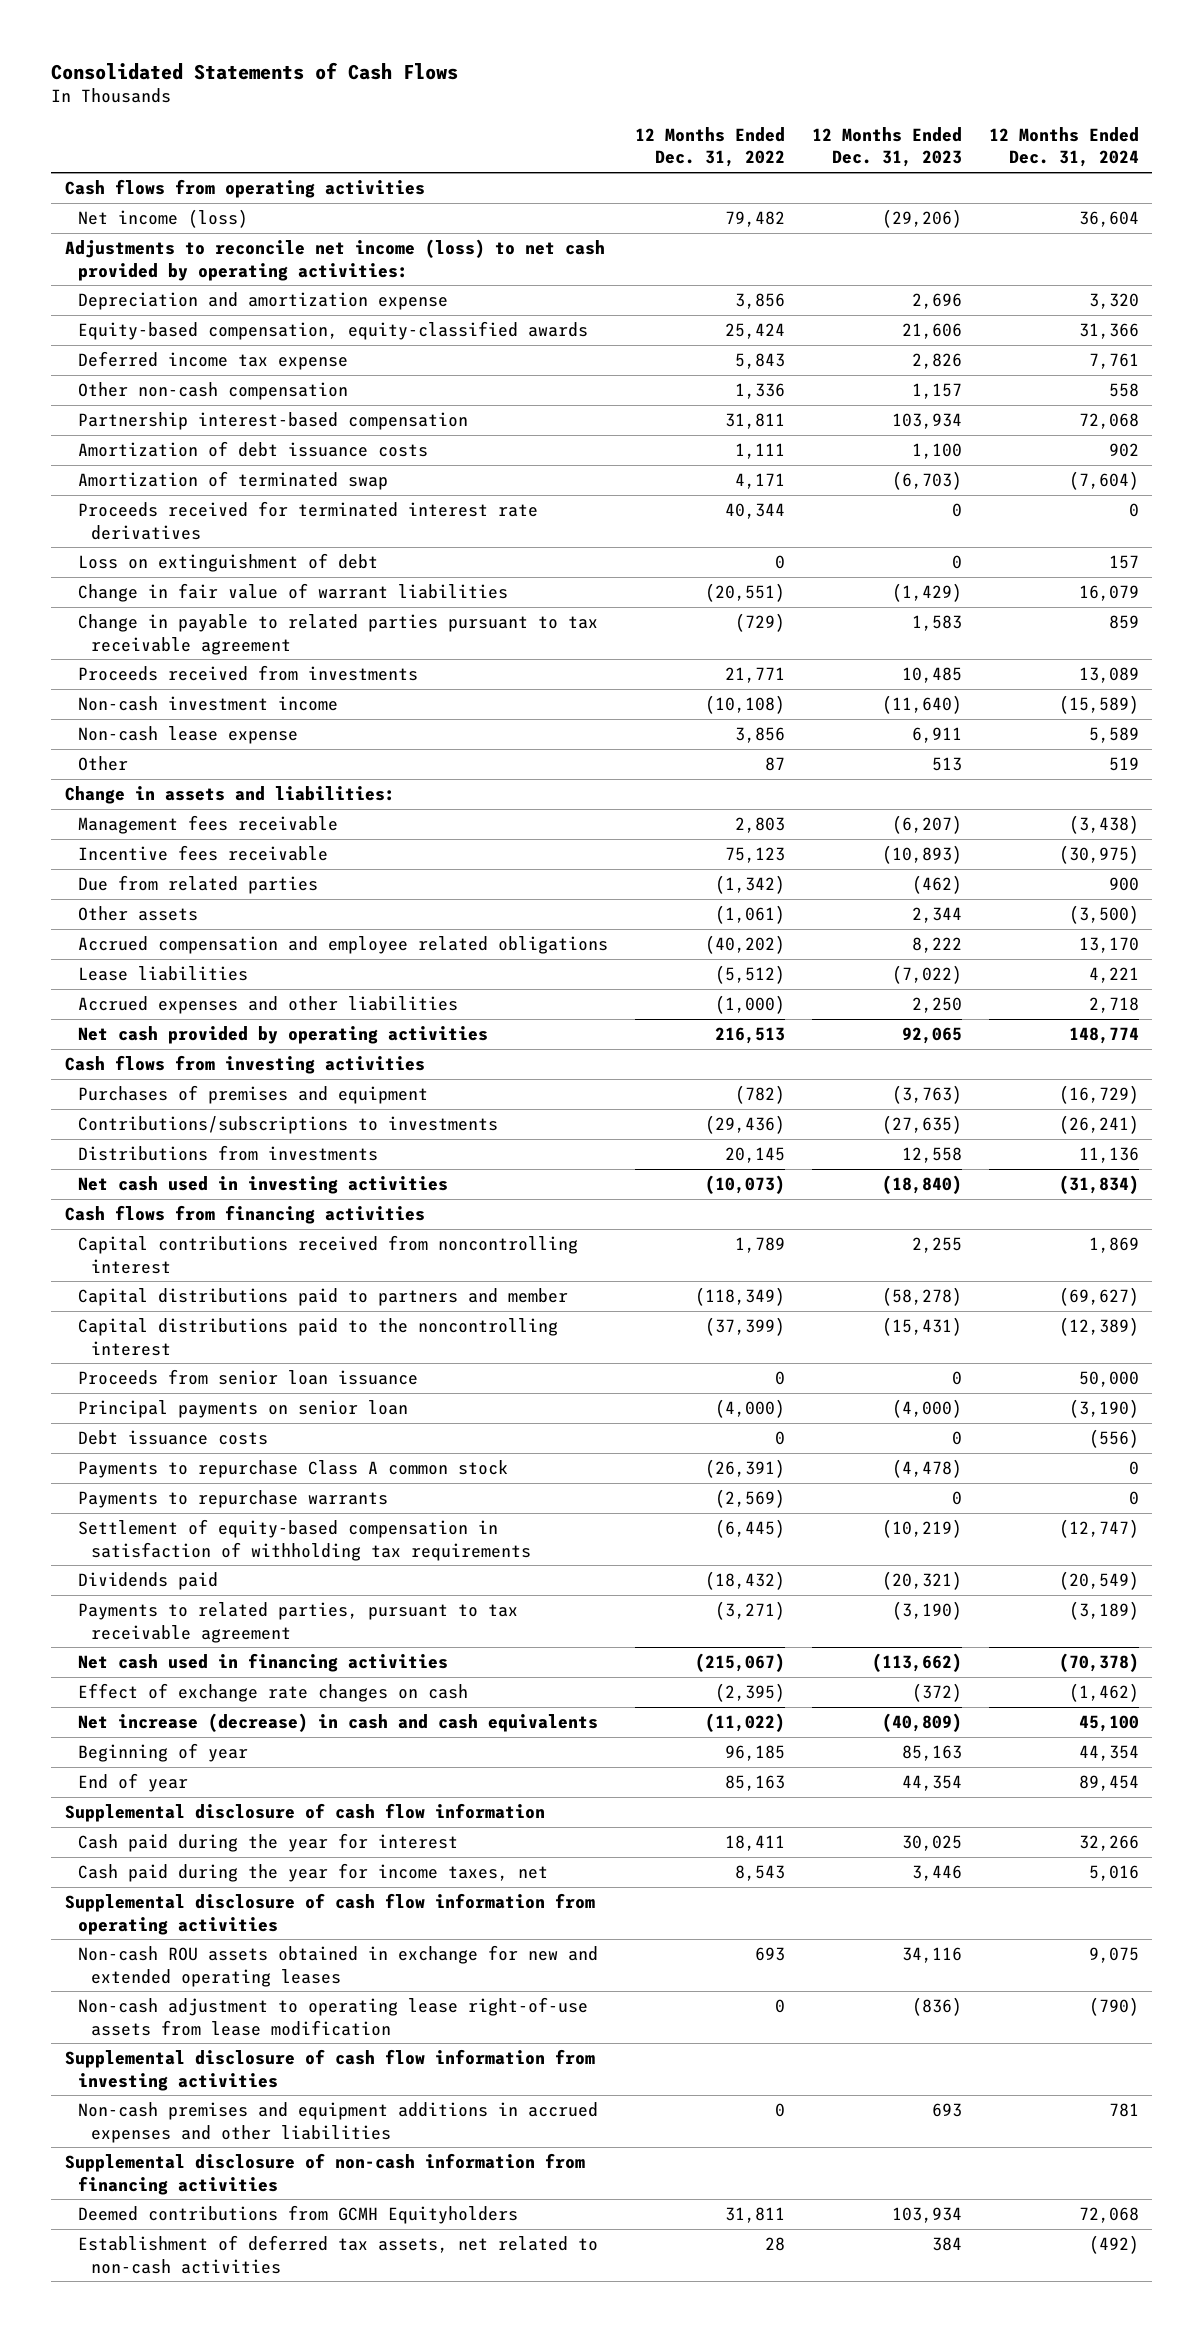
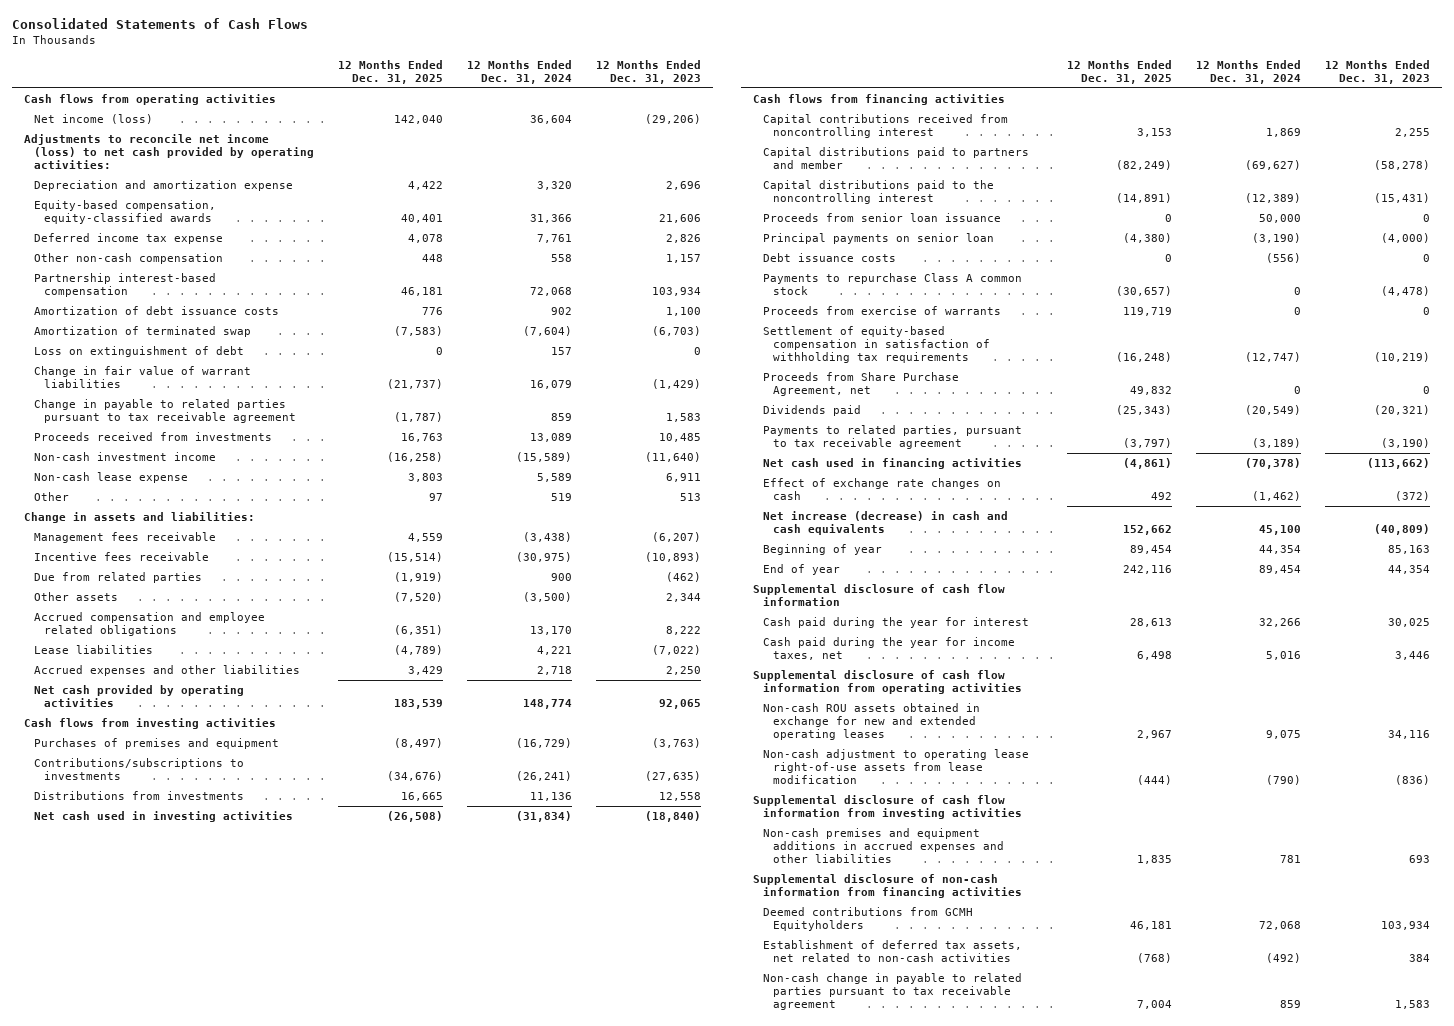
[634,126,785,168] 12 Months Ended Dec. 31, 2022 -> none
none -> [338,60,444,84] 12 Months Ended Dec. 31, 2025
[78,500,539,540] Proceeds received for terminated interest rate derivatives -> none
[78,1489,389,1508] Payments to repurchase warrants -> none
none -> [762,306,1001,316] Proceeds from exercise of warrants
none -> [762,372,959,396] Proceeds from Share Purchase Agreement, net
none -> [762,973,1022,1010] Non-cash change in payable to related parties pursuant to tax receivable agreement

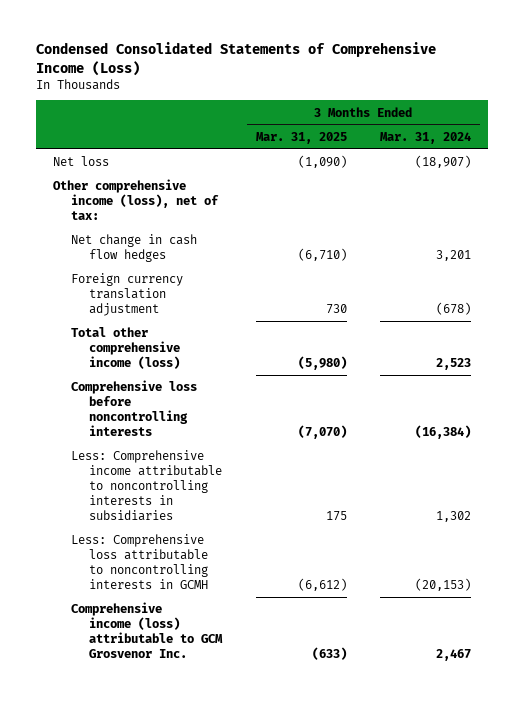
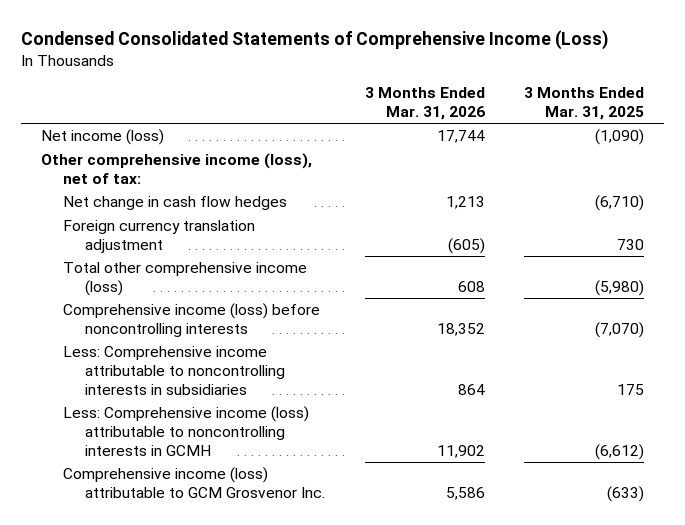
[380,131,472,144] Mar. 31, 2024 -> none
none -> [364,87,485,120] 3 Months Ended Mar. 31, 2026
[52,156,109,167] Net loss -> [40,129,164,146] Net income (loss)
[70,380,197,437] Comprehensive loss before noncontrolling interests -> [63,303,321,338] Comprehensive income (loss) before noncontrolling interests
[70,534,208,590] Less: Comprehensive loss attributable to noncontrolling interests in GCMH -> [63,406,310,456] Less: Comprehensive income (loss) attributable to noncontrolling interests in GCMH

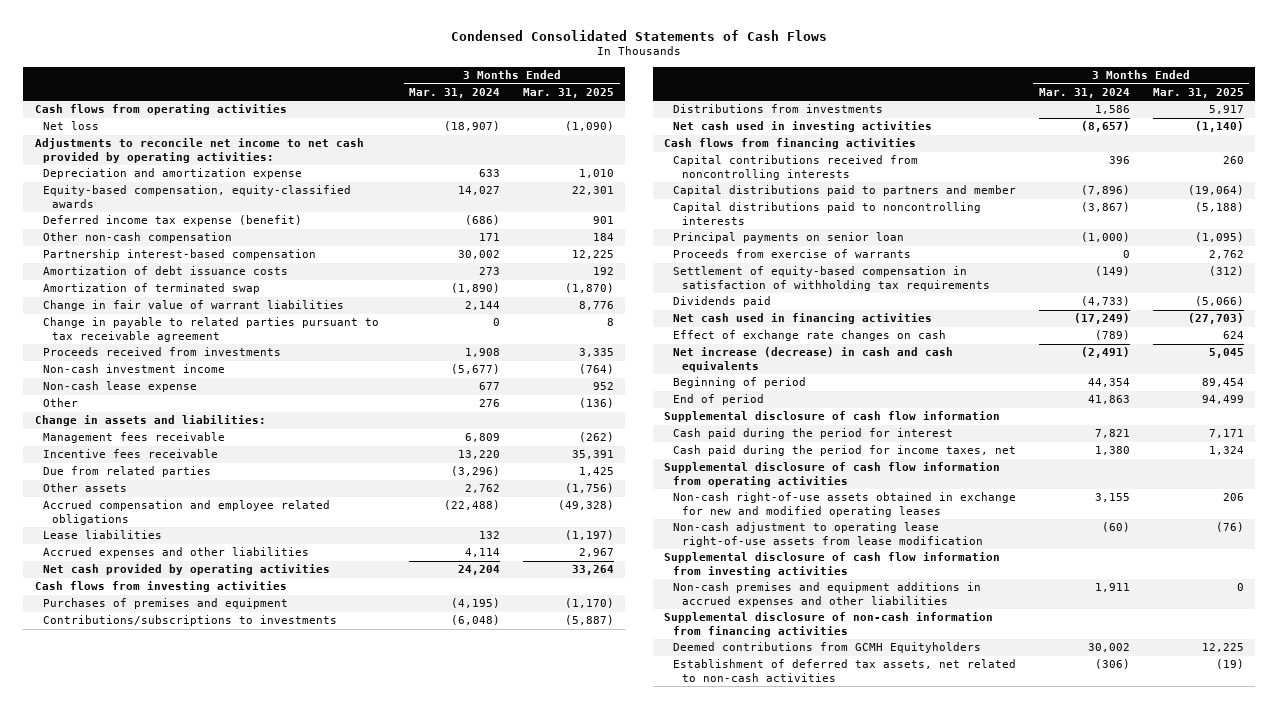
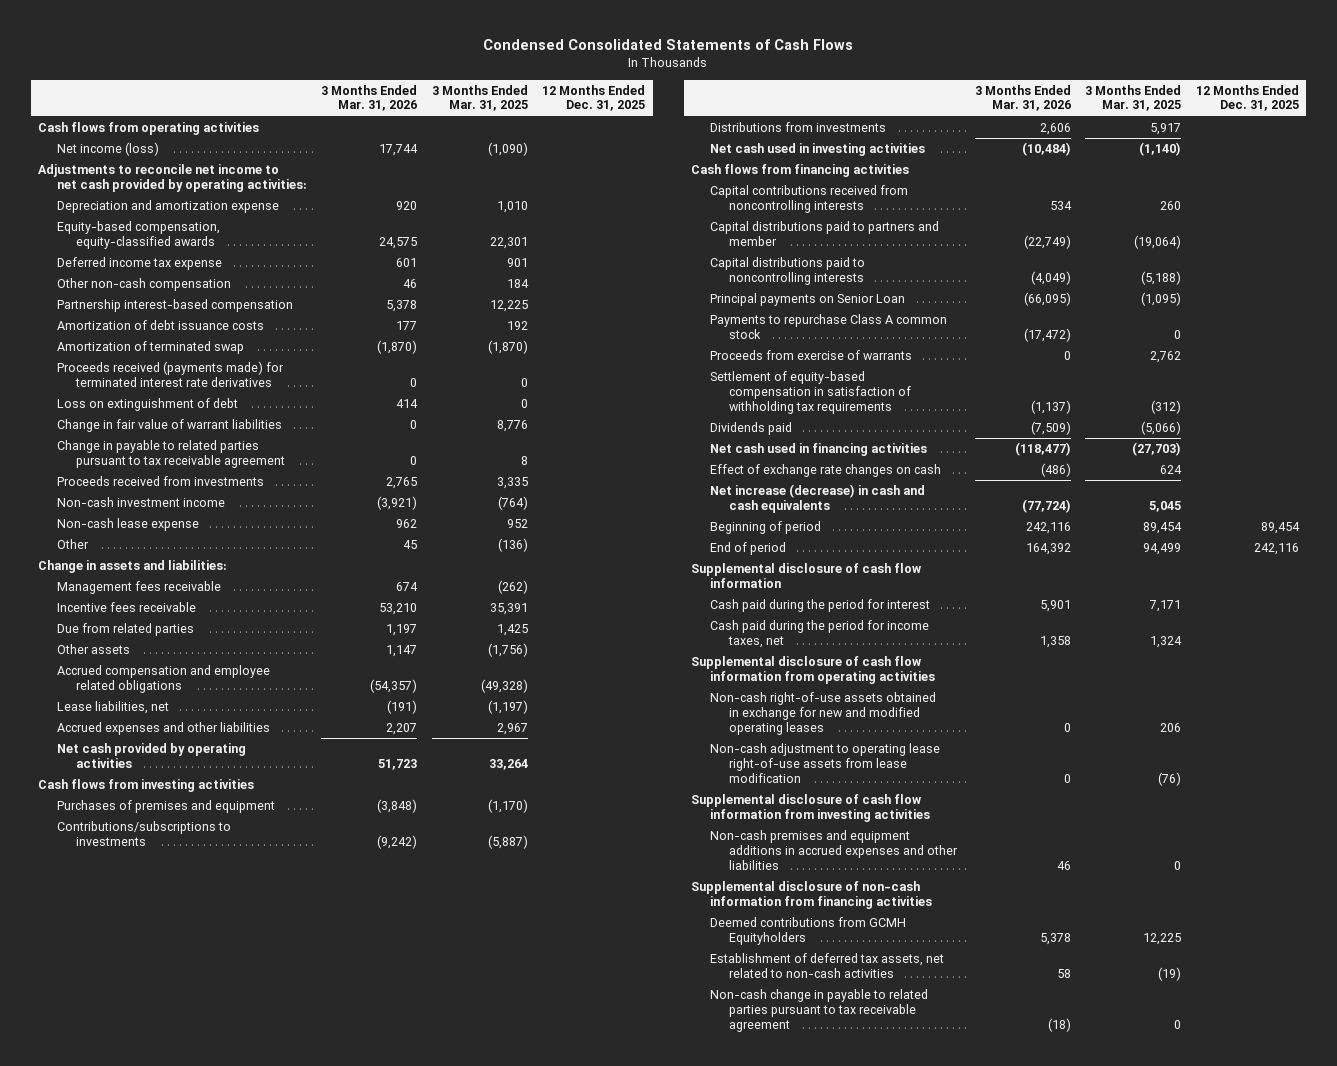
[409,87,501,98] Mar. 31, 2024 -> none
none -> [321,84,418,112] 3 Months Ended Mar. 31, 2026
none -> [542,84,646,112] 12 Months Ended Dec. 31, 2025
[43,121,100,131] Net loss -> [56,141,159,156] Net income (loss)
[43,215,303,227] Deferred income tax expense (benefit) -> [56,256,222,270] Deferred income tax expense
none -> [56,360,284,387] Proceeds received (payments made) for terminated interest rate derivatives
none -> [56,397,238,411] Loss on extinguishment of debt
[43,530,163,540] Lease liabilities -> [56,700,169,714] Lease liabilities, net
[673,232,905,244] Principal payments on senior loan -> [709,292,905,306] Principal payments on Senior Loan
none -> [709,313,947,339] Payments to repurchase Class A common stock
none -> [709,988,928,1032] Non-cash change in payable to related parties pursuant to tax receivable agreement

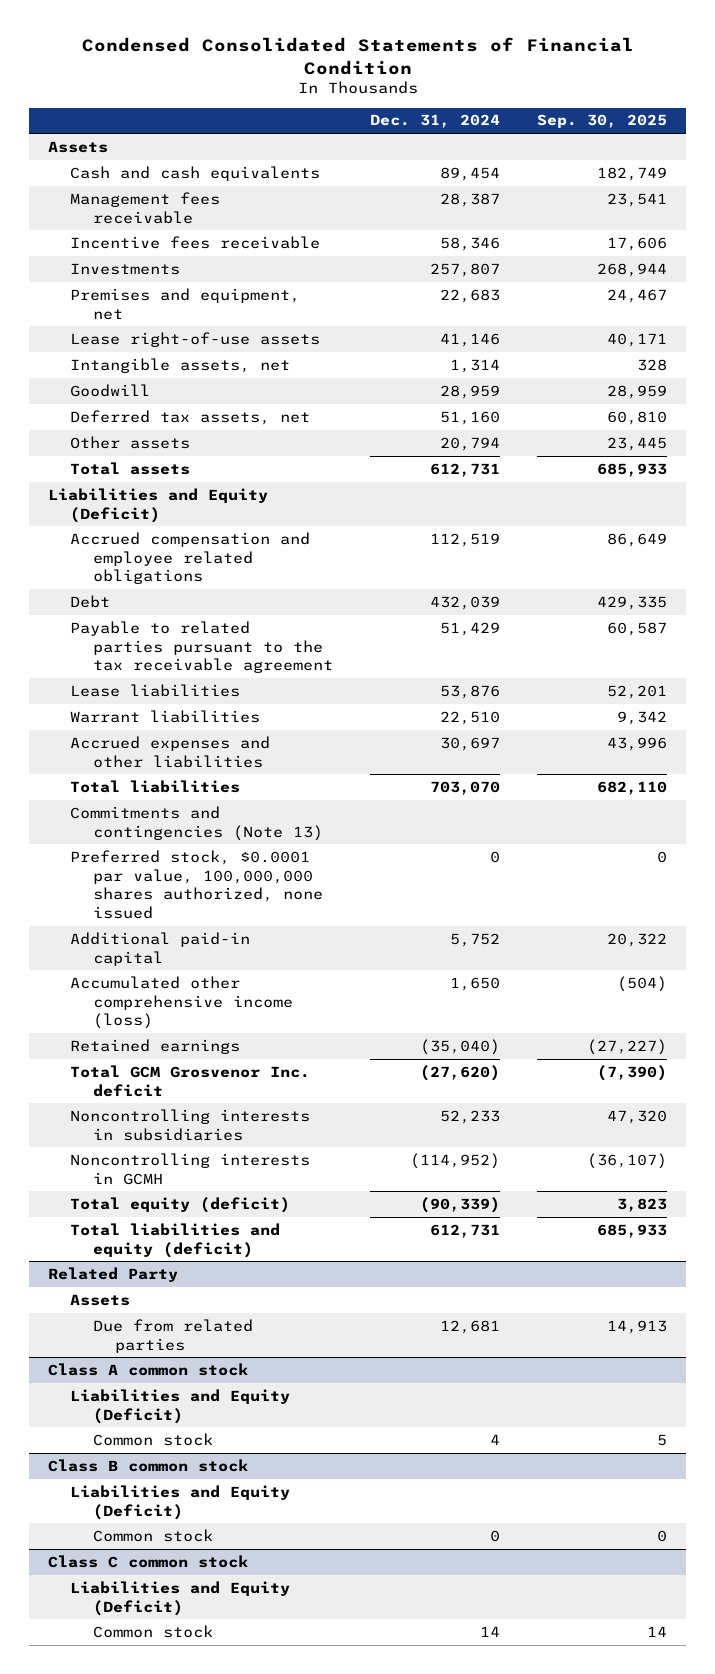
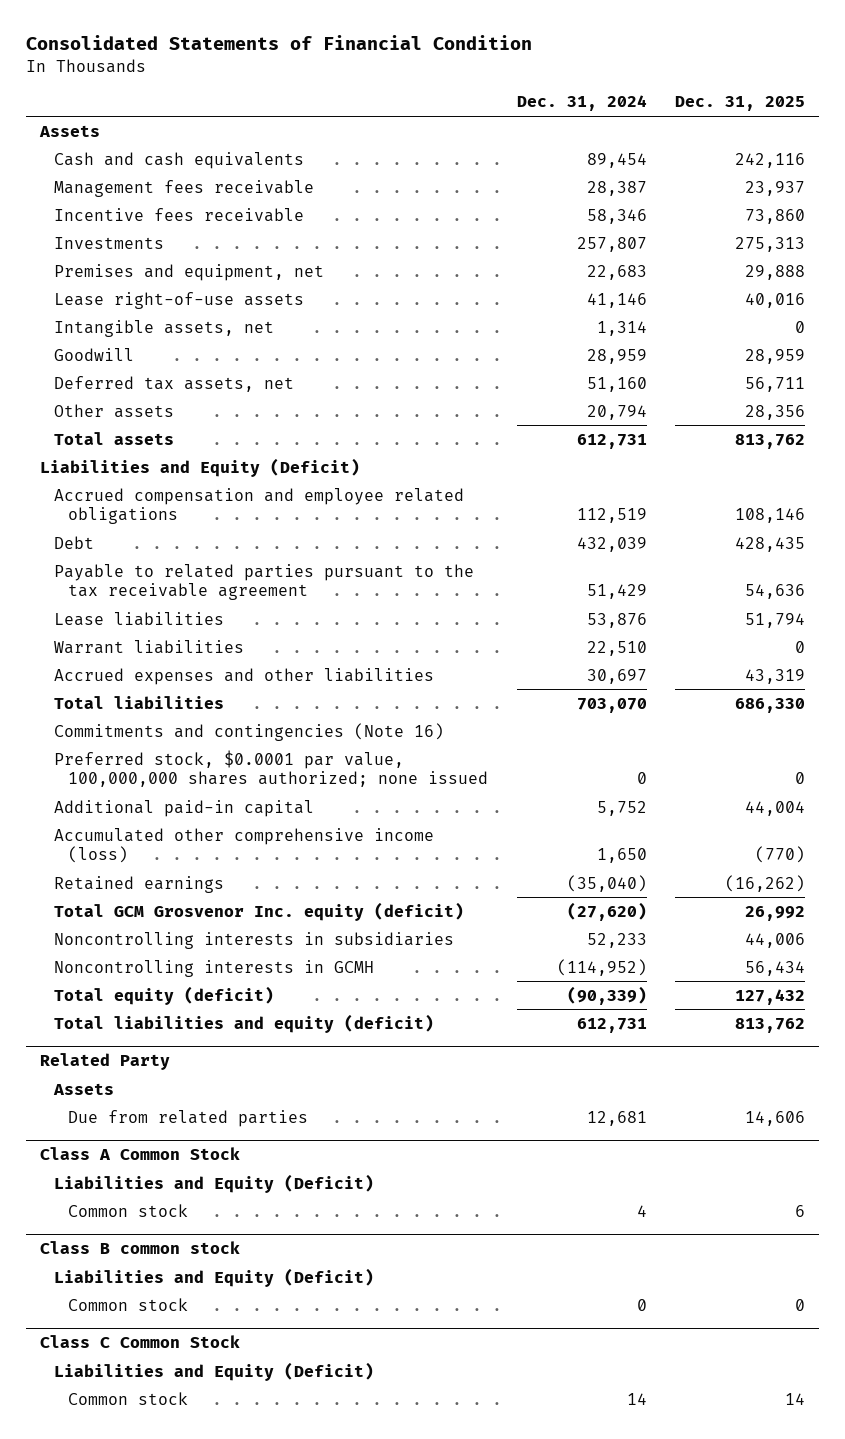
[81,37,634,75] Condensed Consolidated Statements of Financial Condition -> [25,35,532,51] Consolidated Statements of Financial Condition
[537,114,668,129] Sep. 30, 2025 -> none
none -> [675,96,806,112] Dec. 31, 2025
[70,805,323,841] Commitments and contingencies (Note 13) -> [54,722,445,741] Commitments and contingencies (Note 16)
[70,849,323,919] Preferred stock, $0.0001 par value, 100,000,000 shares authorized, none issued -> [54,749,489,788] Preferred stock, $0.0001 par value, 100,000,000 shares authorized; none issued
[70,1064,311,1097] Total GCM Grosvenor Inc. deficit -> [54,901,465,921] Total GCM Grosvenor Inc. equity (deficit)
[47,1362,248,1376] Class A common stock -> [40,1147,241,1161] Class A Common Stock
[47,1554,248,1568] Class C common stock -> [40,1335,241,1349] Class C Common Stock

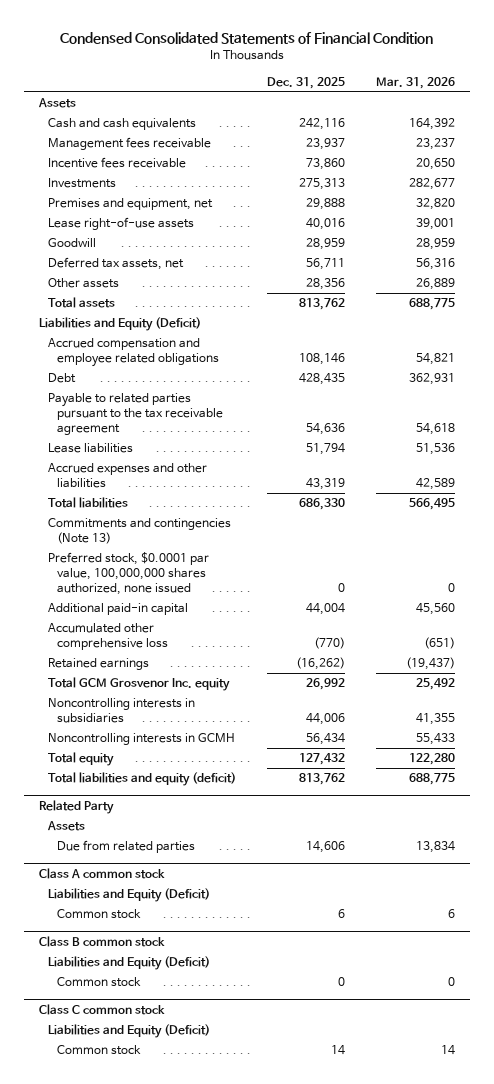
[25,35,532,51] Consolidated Statements of Financial Condition -> [60,31,434,44] Condensed Consolidated Statements of Financial Condition
[516,95,647,112] Dec. 31, 2024 -> none
none -> [375,77,455,90] Mar. 31, 2026
[54,319,275,337] Intangible assets, net -> none
[54,639,245,654] Warrant liabilities -> none
[54,722,445,741] Commitments and contingencies (Note 16) -> [47,518,231,545] Commitments and contingencies (Note 13)
[54,749,489,788] Preferred stock, $0.0001 par value, 100,000,000 shares authorized; none issued -> [47,552,209,596] Preferred stock, $0.0001 par value, 100,000,000 shares authorized, none issued
[54,827,435,864] Accumulated other comprehensive income (loss) -> [47,623,168,651] Accumulated other comprehensive loss
[54,901,465,921] Total GCM Grosvenor Inc. equity (deficit) -> [47,677,230,692] Total GCM Grosvenor Inc. equity
[54,985,275,1005] Total equity (deficit) -> [47,752,114,767] Total equity
[40,1147,241,1161] Class A Common Stock -> [39,867,166,879] Class A common stock
[40,1335,241,1349] Class C Common Stock -> [39,1003,166,1015] Class C common stock

